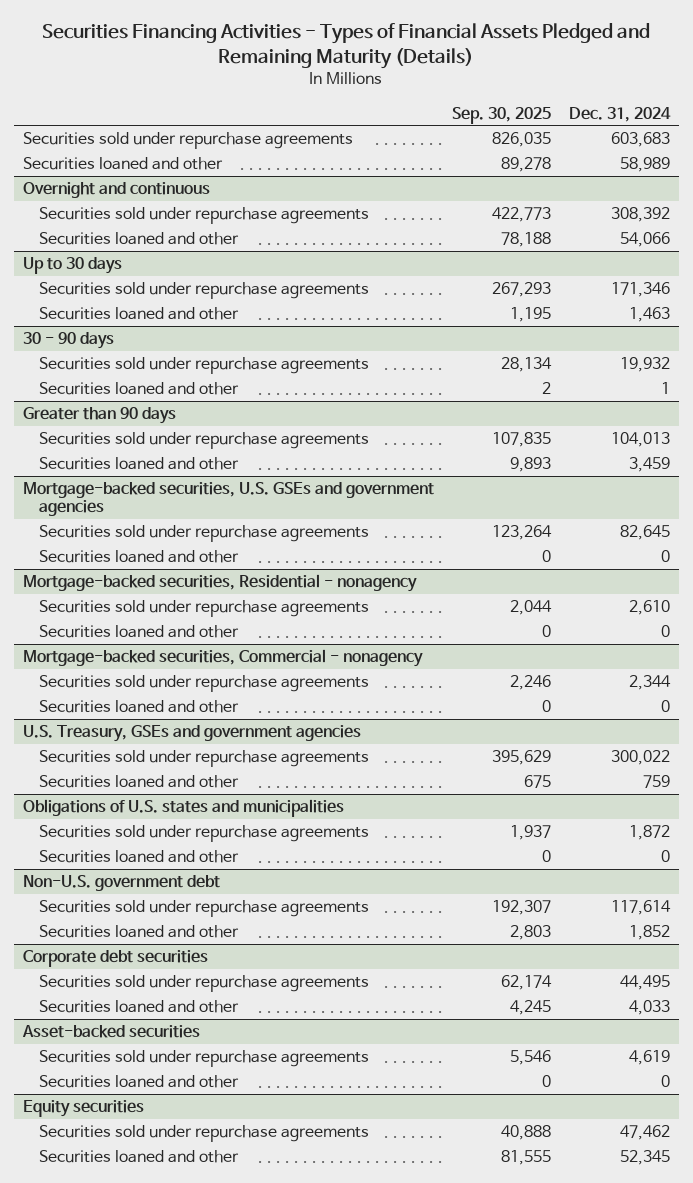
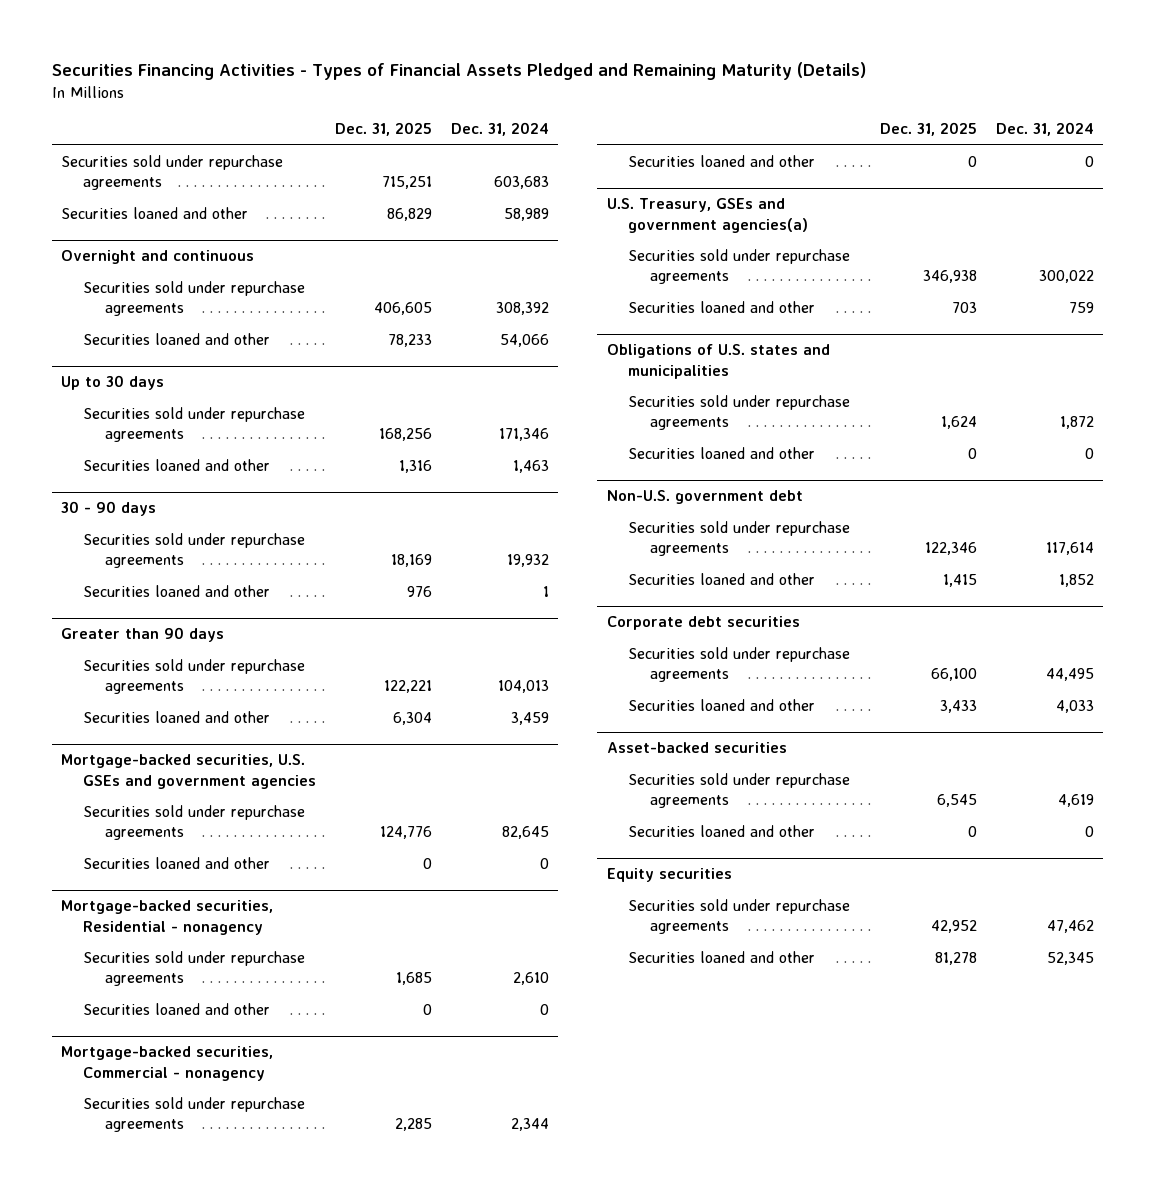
[451,106,551,124] Sep. 30, 2025 -> none
none -> [334,122,432,137] Dec. 31, 2025
[22,725,361,743] U.S. Treasury, GSEs and government agencies -> [606,198,809,233] U.S. Treasury, GSEs and government agencies(a)

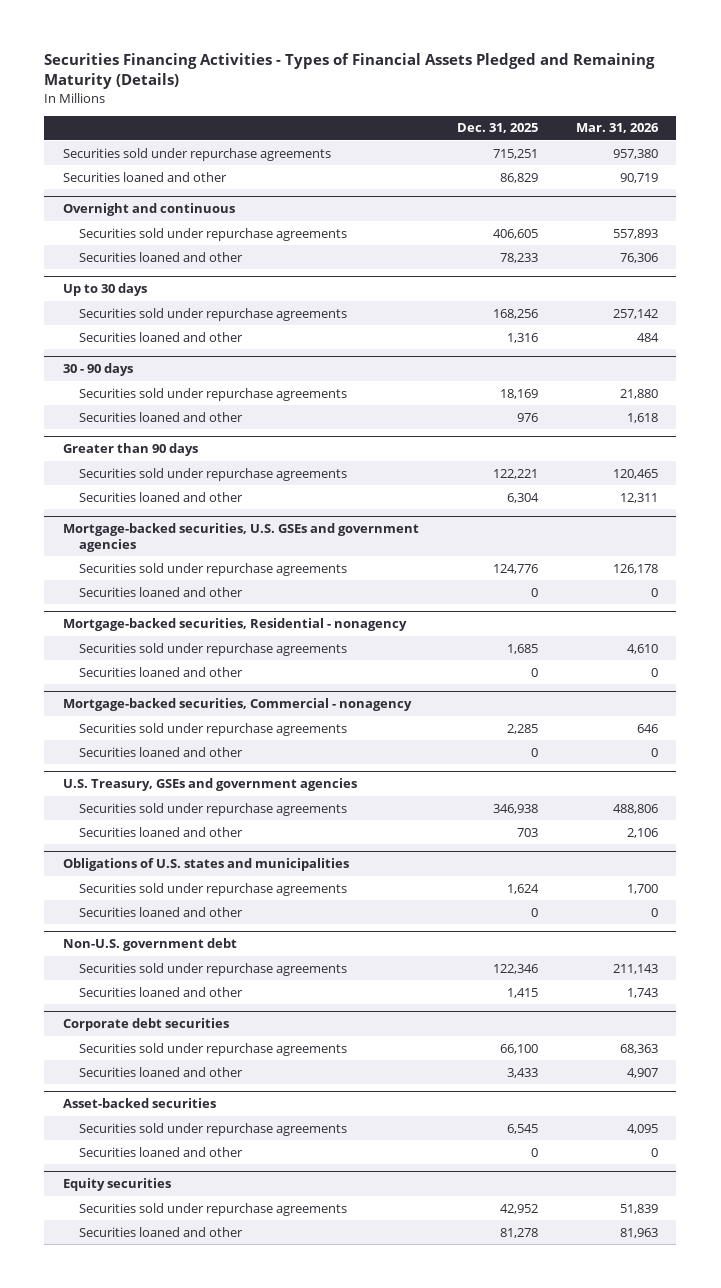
[450,122,549,137] Dec. 31, 2024 -> none
none -> [575,123,659,134] Mar. 31, 2026
[606,198,809,233] U.S. Treasury, GSEs and government agencies(a) -> [63,778,358,792] U.S. Treasury, GSEs and government agencies

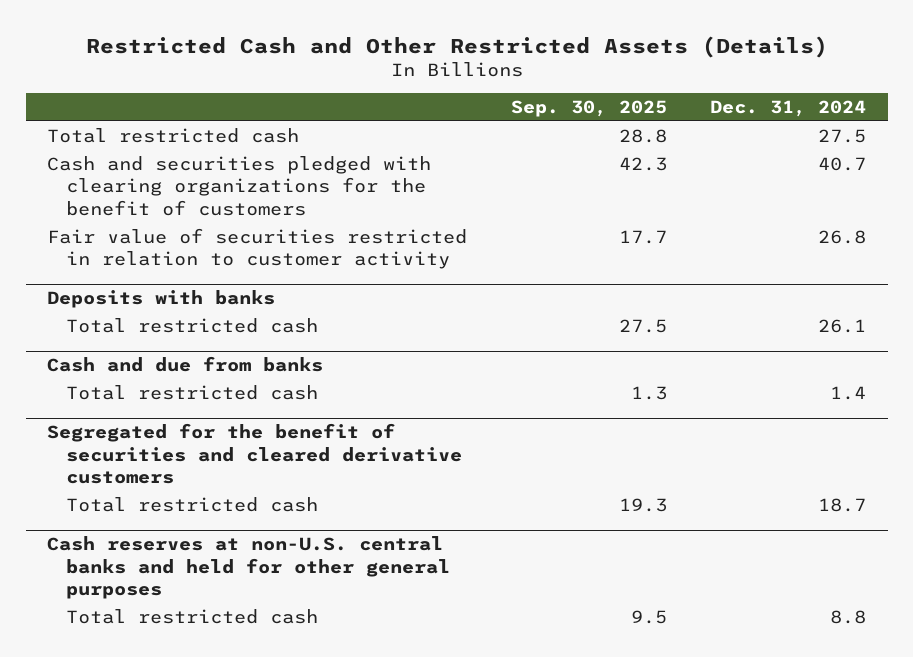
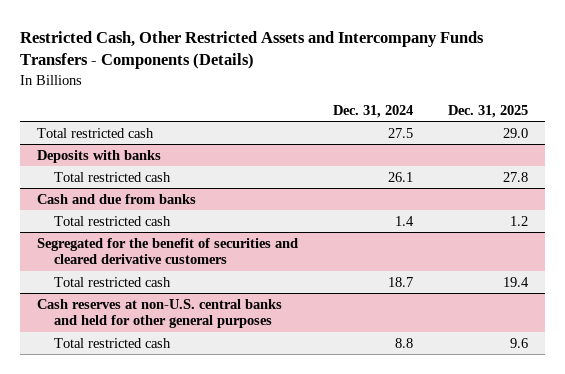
[85,35,828,58] Restricted Cash and Other Restricted Assets (Details) -> [20,30,485,70] Restricted Cash, Other Restricted Assets and Intercompany Funds Transfers - Components (Details)
[510,100,667,118] Sep. 30, 2025 -> none
none -> [447,104,528,118] Dec. 31, 2025
[47,155,432,216] Cash and securities pledged with clearing organizations for the benefit of customers -> none
[47,227,468,270] Fair value of securities restricted in relation to customer activity -> none

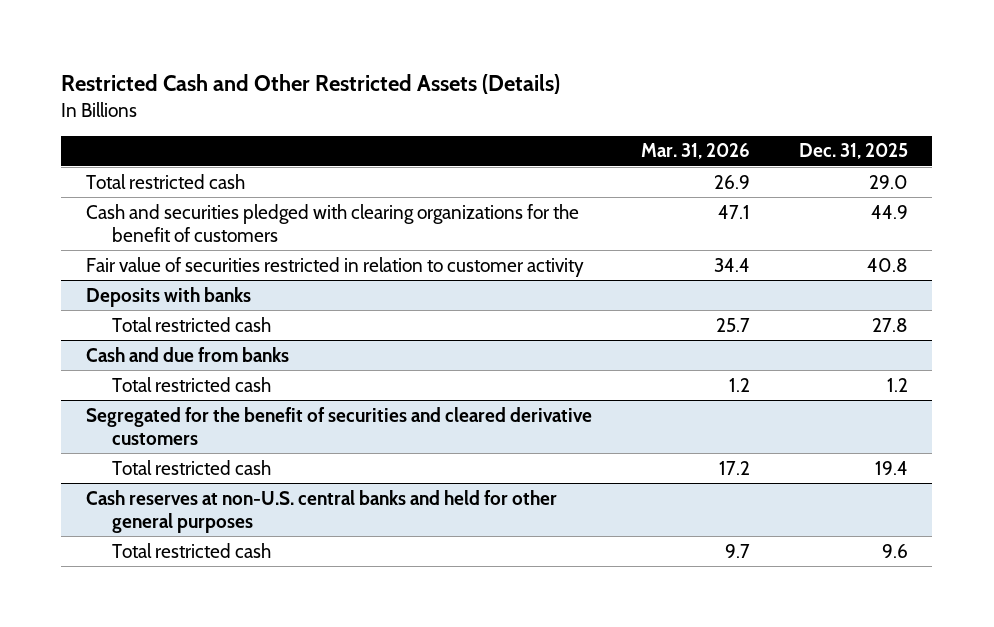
[20,30,485,70] Restricted Cash, Other Restricted Assets and Intercompany Funds Transfers - Components (Details) -> [61,73,561,94] Restricted Cash and Other Restricted Assets (Details)
[332,104,413,118] Dec. 31, 2024 -> none
none -> [640,143,750,160] Mar. 31, 2026
none -> [85,203,579,242] Cash and securities pledged with clearing organizations for the benefit of customers
none -> [85,256,584,277] Fair value of securities restricted in relation to customer activity

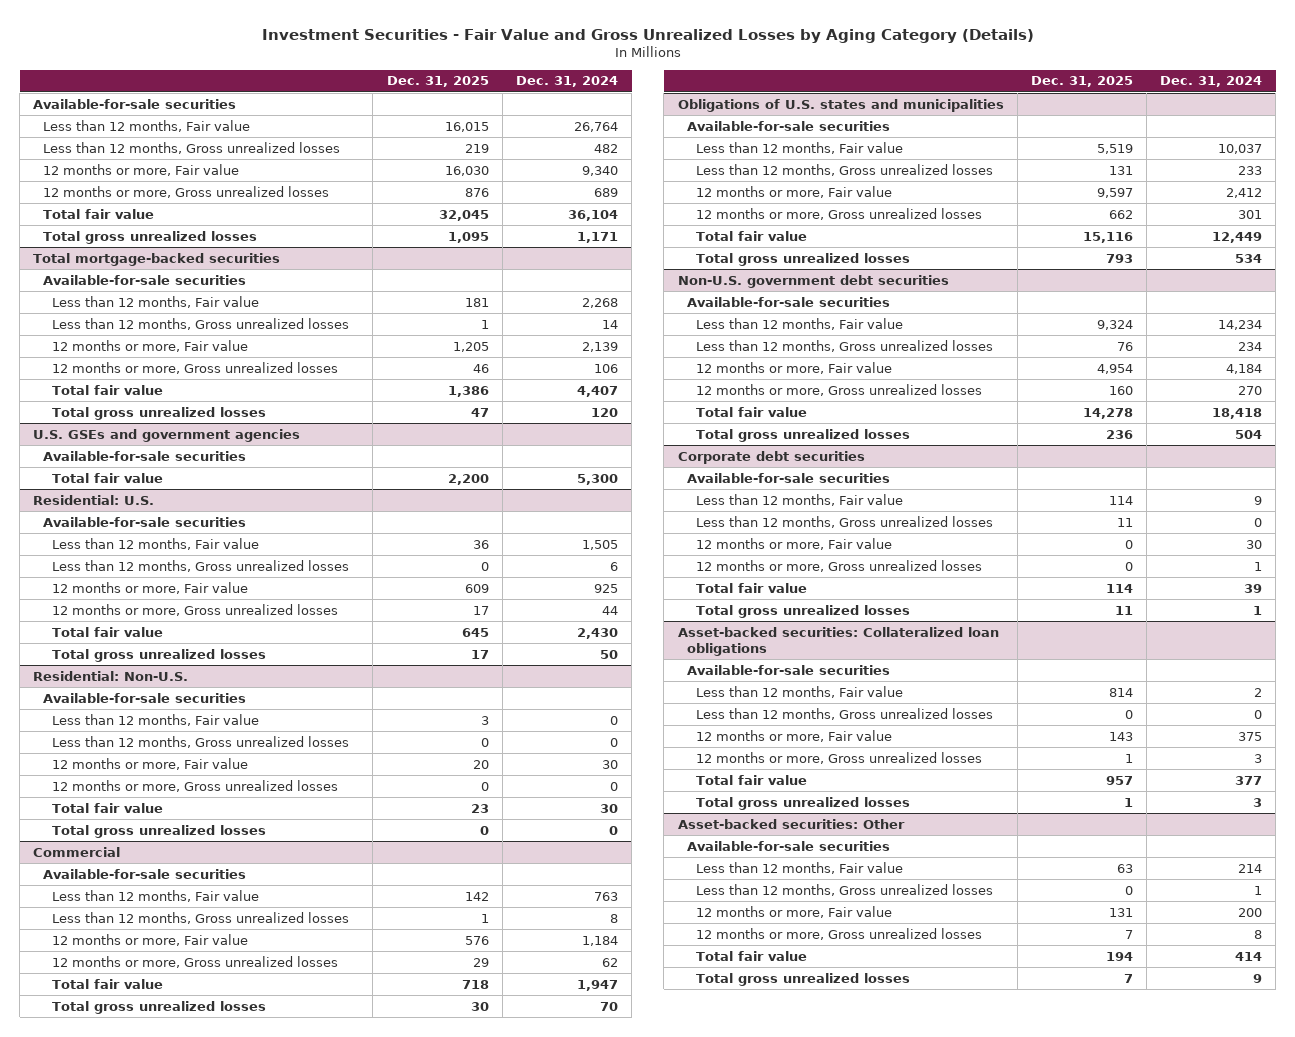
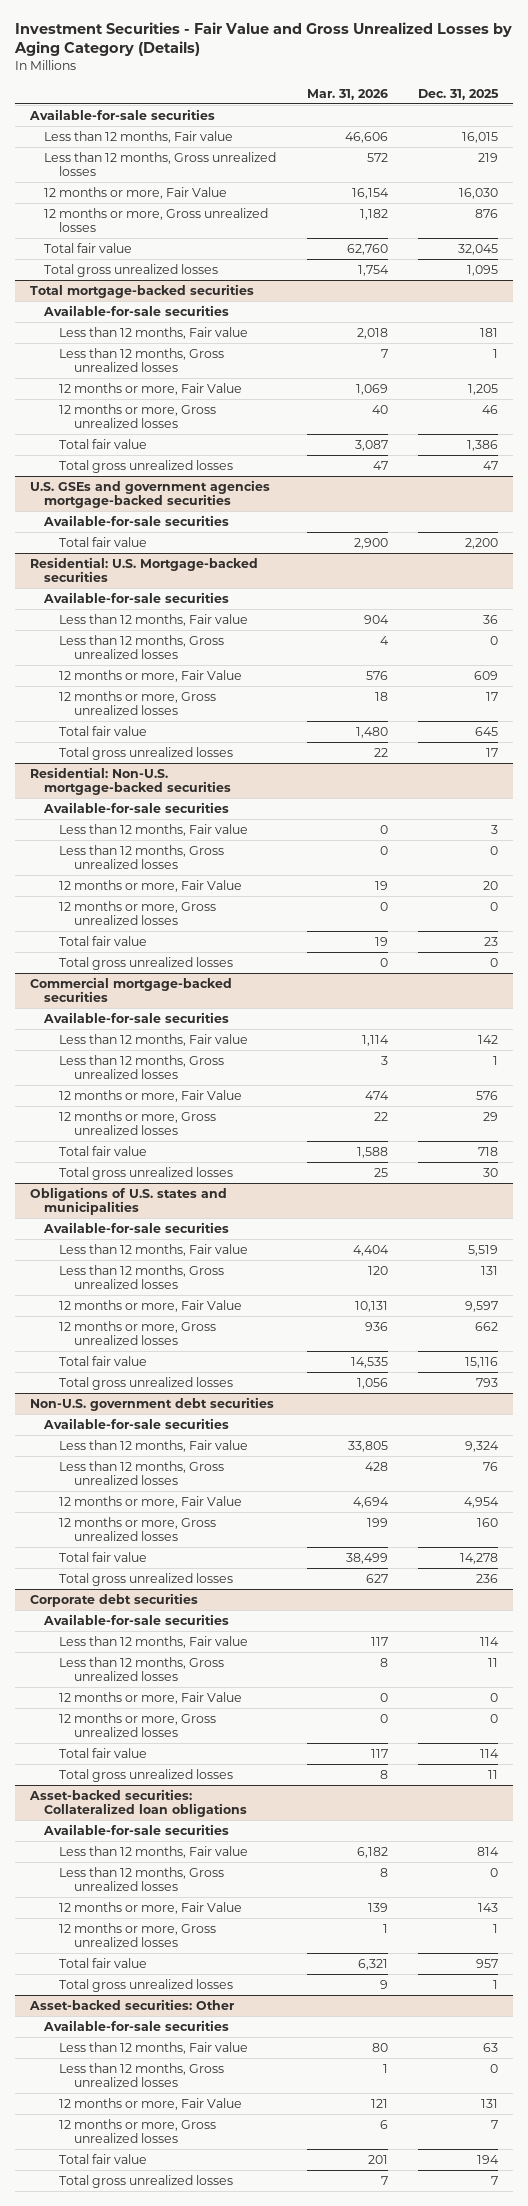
[515,76,618,88] Dec. 31, 2024 -> none
none -> [306,88,388,100] Mar. 31, 2026
[42,163,239,176] 12 months or more, Fair value -> [44,186,228,199] 12 months or more, Fair Value
[52,339,249,352] 12 months or more, Fair value -> [59,382,243,395] 12 months or more, Fair Value
[33,428,301,442] U.S. GSEs and government agencies -> [29,479,270,509] U.S. GSEs and government agencies mortgage-backed securities
[33,494,155,505] Residential: U.S. -> [29,556,258,583] Residential: U.S. Mortgage-backed securities
[52,581,249,594] 12 months or more, Fair value -> [59,669,243,682] 12 months or more, Fair Value
[33,670,189,681] Residential: Non-U.S. -> [29,766,232,796] Residential: Non-U.S. mortgage-backed securities
[52,757,249,770] 12 months or more, Fair value -> [59,879,243,892] 12 months or more, Fair Value
[33,846,121,857] Commercial -> [29,976,232,1003] Commercial mortgage-backed securities
[52,933,249,946] 12 months or more, Fair value -> [59,1089,243,1102] 12 months or more, Fair Value
[696,185,893,198] 12 months or more, Fair value -> [59,1299,243,1312] 12 months or more, Fair Value
[696,361,893,374] 12 months or more, Fair value -> [59,1495,243,1508] 12 months or more, Fair Value
[696,537,893,550] 12 months or more, Fair value -> [59,1691,243,1704] 12 months or more, Fair Value
[696,729,893,742] 12 months or more, Fair value -> [59,1901,243,1914] 12 months or more, Fair Value
[696,905,893,918] 12 months or more, Fair value -> [59,2097,243,2110] 12 months or more, Fair Value

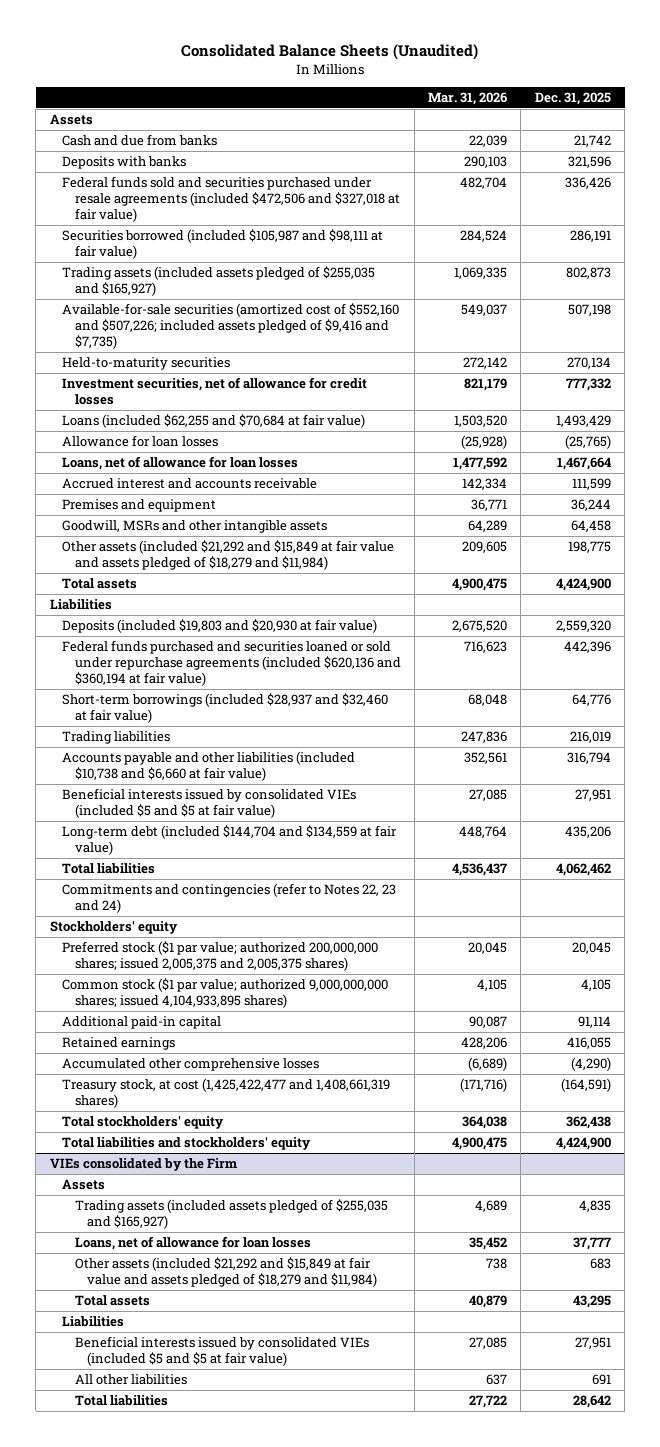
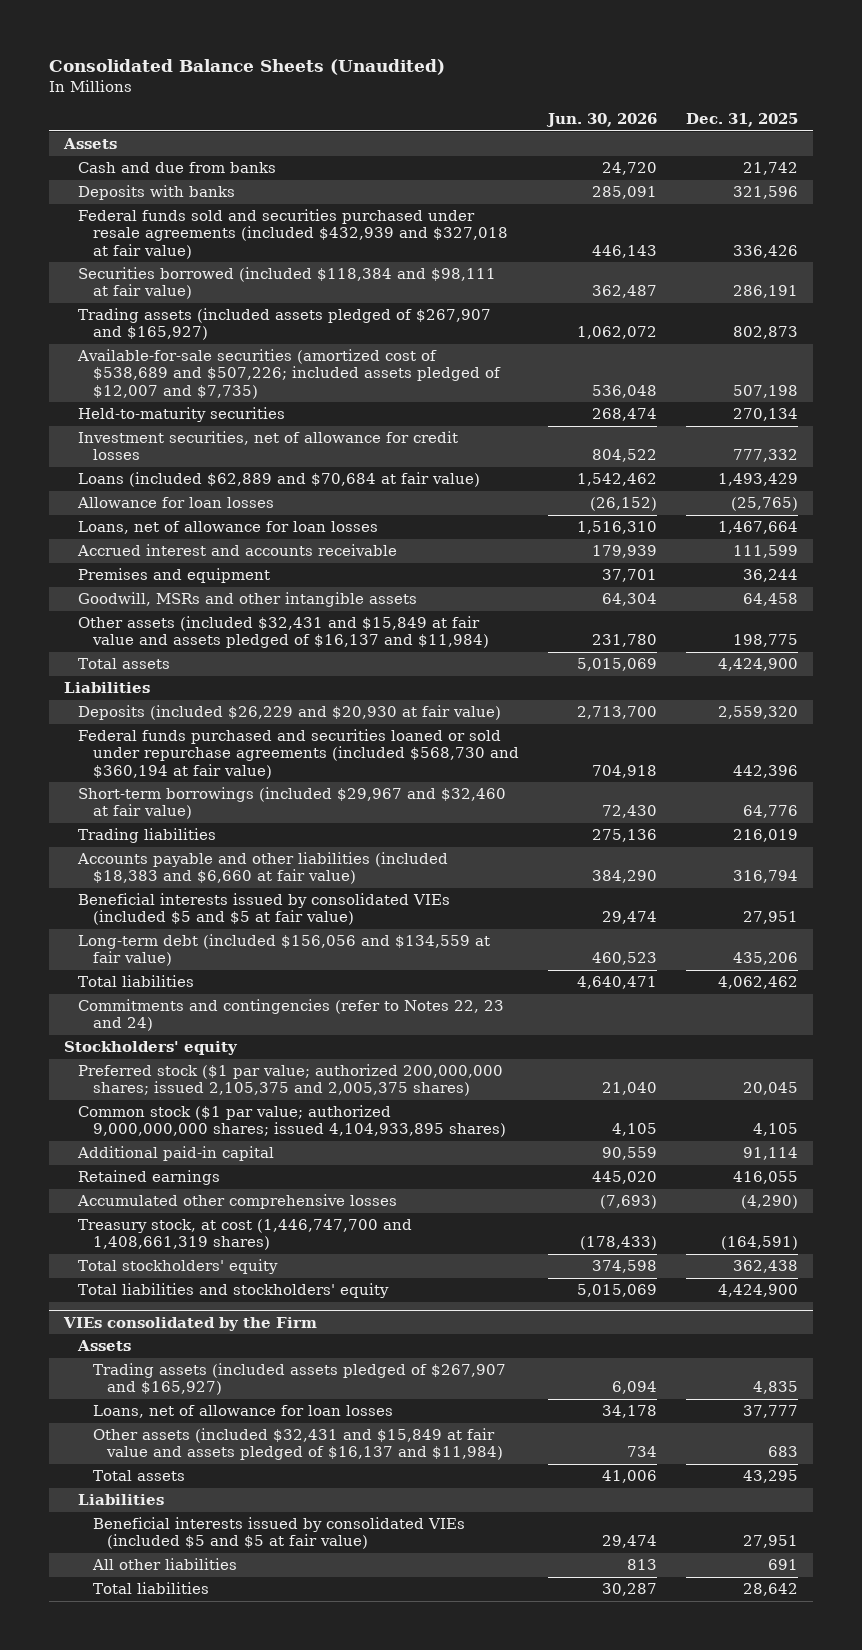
[428,91,508,105] Mar. 31, 2026 -> none
none -> [546,113,658,128] Jun. 30, 2026
[62,176,400,223] Federal funds sold and securities purchased under resale agreements (included $472,506 and $327,018 at fair value) -> [78,209,508,259] Federal funds sold and securities purchased under resale agreements (included $432,939 and $327,018 at fair value)
[62,229,384,260] Securities borrowed (included $105,987 and $98,111 at fair value) -> [78,267,497,300] Securities borrowed (included $118,384 and $98,111 at fair value)
[62,266,376,297] Trading assets (included assets pledged of $255,035 and $165,927) -> [78,308,492,341] Trading assets (included assets pledged of $267,907 and $165,927)
[62,303,400,350] Available-for-sale securities (amortized cost of $552,160 and $507,226; included assets pledged of $9,416 and $7,735) -> [77,349,501,399] Available-for-sale securities (amortized cost of $538,689 and $507,226; included assets pledged of $12,007 and $7,735)
[62,414,366,429] Loans (included $62,255 and $70,684 at fair value) -> [78,472,481,488] Loans (included $62,889 and $70,684 at fair value)
[62,540,395,571] Other assets (included $21,292 and $15,849 at fair value and assets pledged of $18,279 and $11,984) -> [78,616,489,649] Other assets (included $32,431 and $15,849 at fair value and assets pledged of $16,137 and $11,984)
[62,619,378,634] Deposits (included $19,803 and $20,930 at fair value) -> [78,705,502,721] Deposits (included $26,229 and $20,930 at fair value)
[62,640,401,687] Federal funds purchased and securities loaned or sold under repurchase agreements (included $620,136 and $360,194 at fair value) -> [78,729,519,779] Federal funds purchased and securities loaned or sold under repurchase agreements (included $568,730 and $360,194 at fair value)
[62,693,389,724] Short-term borrowings (included $28,937 and $32,460 at fair value) -> [78,787,507,820] Short-term borrowings (included $29,967 and $32,460 at fair value)
[62,751,356,782] Accounts payable and other liabilities (included $10,738 and $6,660 at fair value) -> [77,852,449,885] Accounts payable and other liabilities (included $18,383 and $6,660 at fair value)
[62,825,398,856] Long-term debt (included $144,704 and $134,559 at fair value) -> [78,934,491,967] Long-term debt (included $156,056 and $134,559 at fair value)
[62,941,379,972] Preferred stock ($1 par value; authorized 200,000,000 shares; issued 2,005,375 and 2,005,375 shares) -> [78,1064,504,1097] Preferred stock ($1 par value; authorized 200,000,000 shares; issued 2,105,375 and 2,005,375 shares)
[62,1078,391,1109] Treasury stock, at cost (1,425,422,477 and 1,408,661,319 shares) -> [78,1219,413,1251] Treasury stock, at cost (1,446,747,700 and 1,408,661,319 shares)
[74,1199,388,1230] Trading assets (included assets pledged of $255,035 and $165,927) -> [92,1363,506,1396] Trading assets (included assets pledged of $267,907 and $165,927)
[74,1257,378,1288] Other assets (included $21,292 and $15,849 at fair value and assets pledged of $18,279 and $11,984) -> [92,1428,504,1461] Other assets (included $32,431 and $15,849 at fair value and assets pledged of $16,137 and $11,984)

